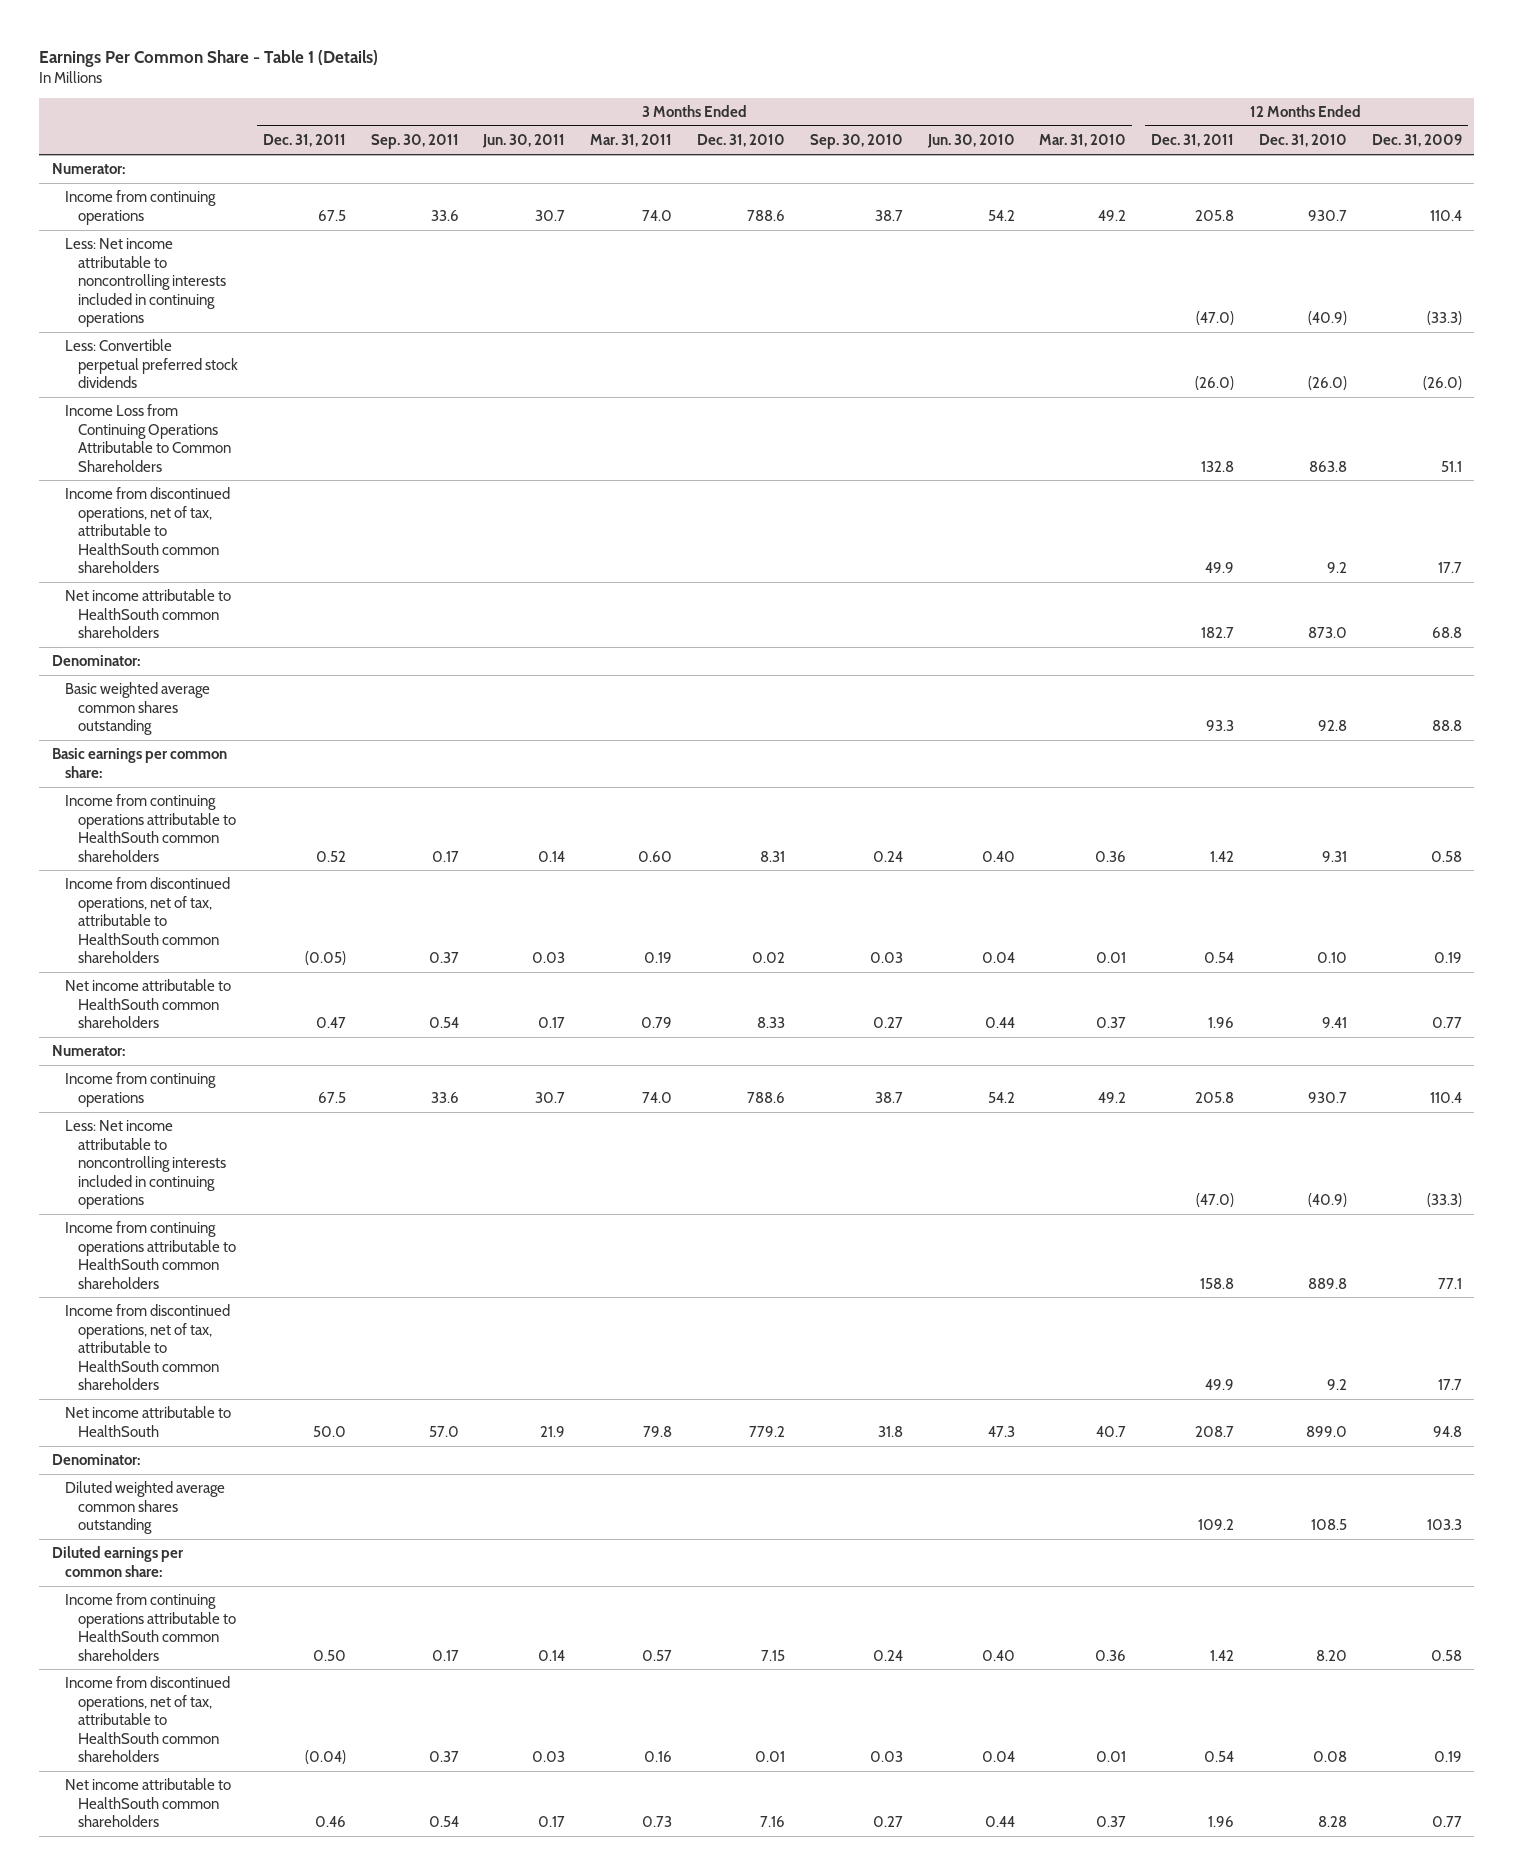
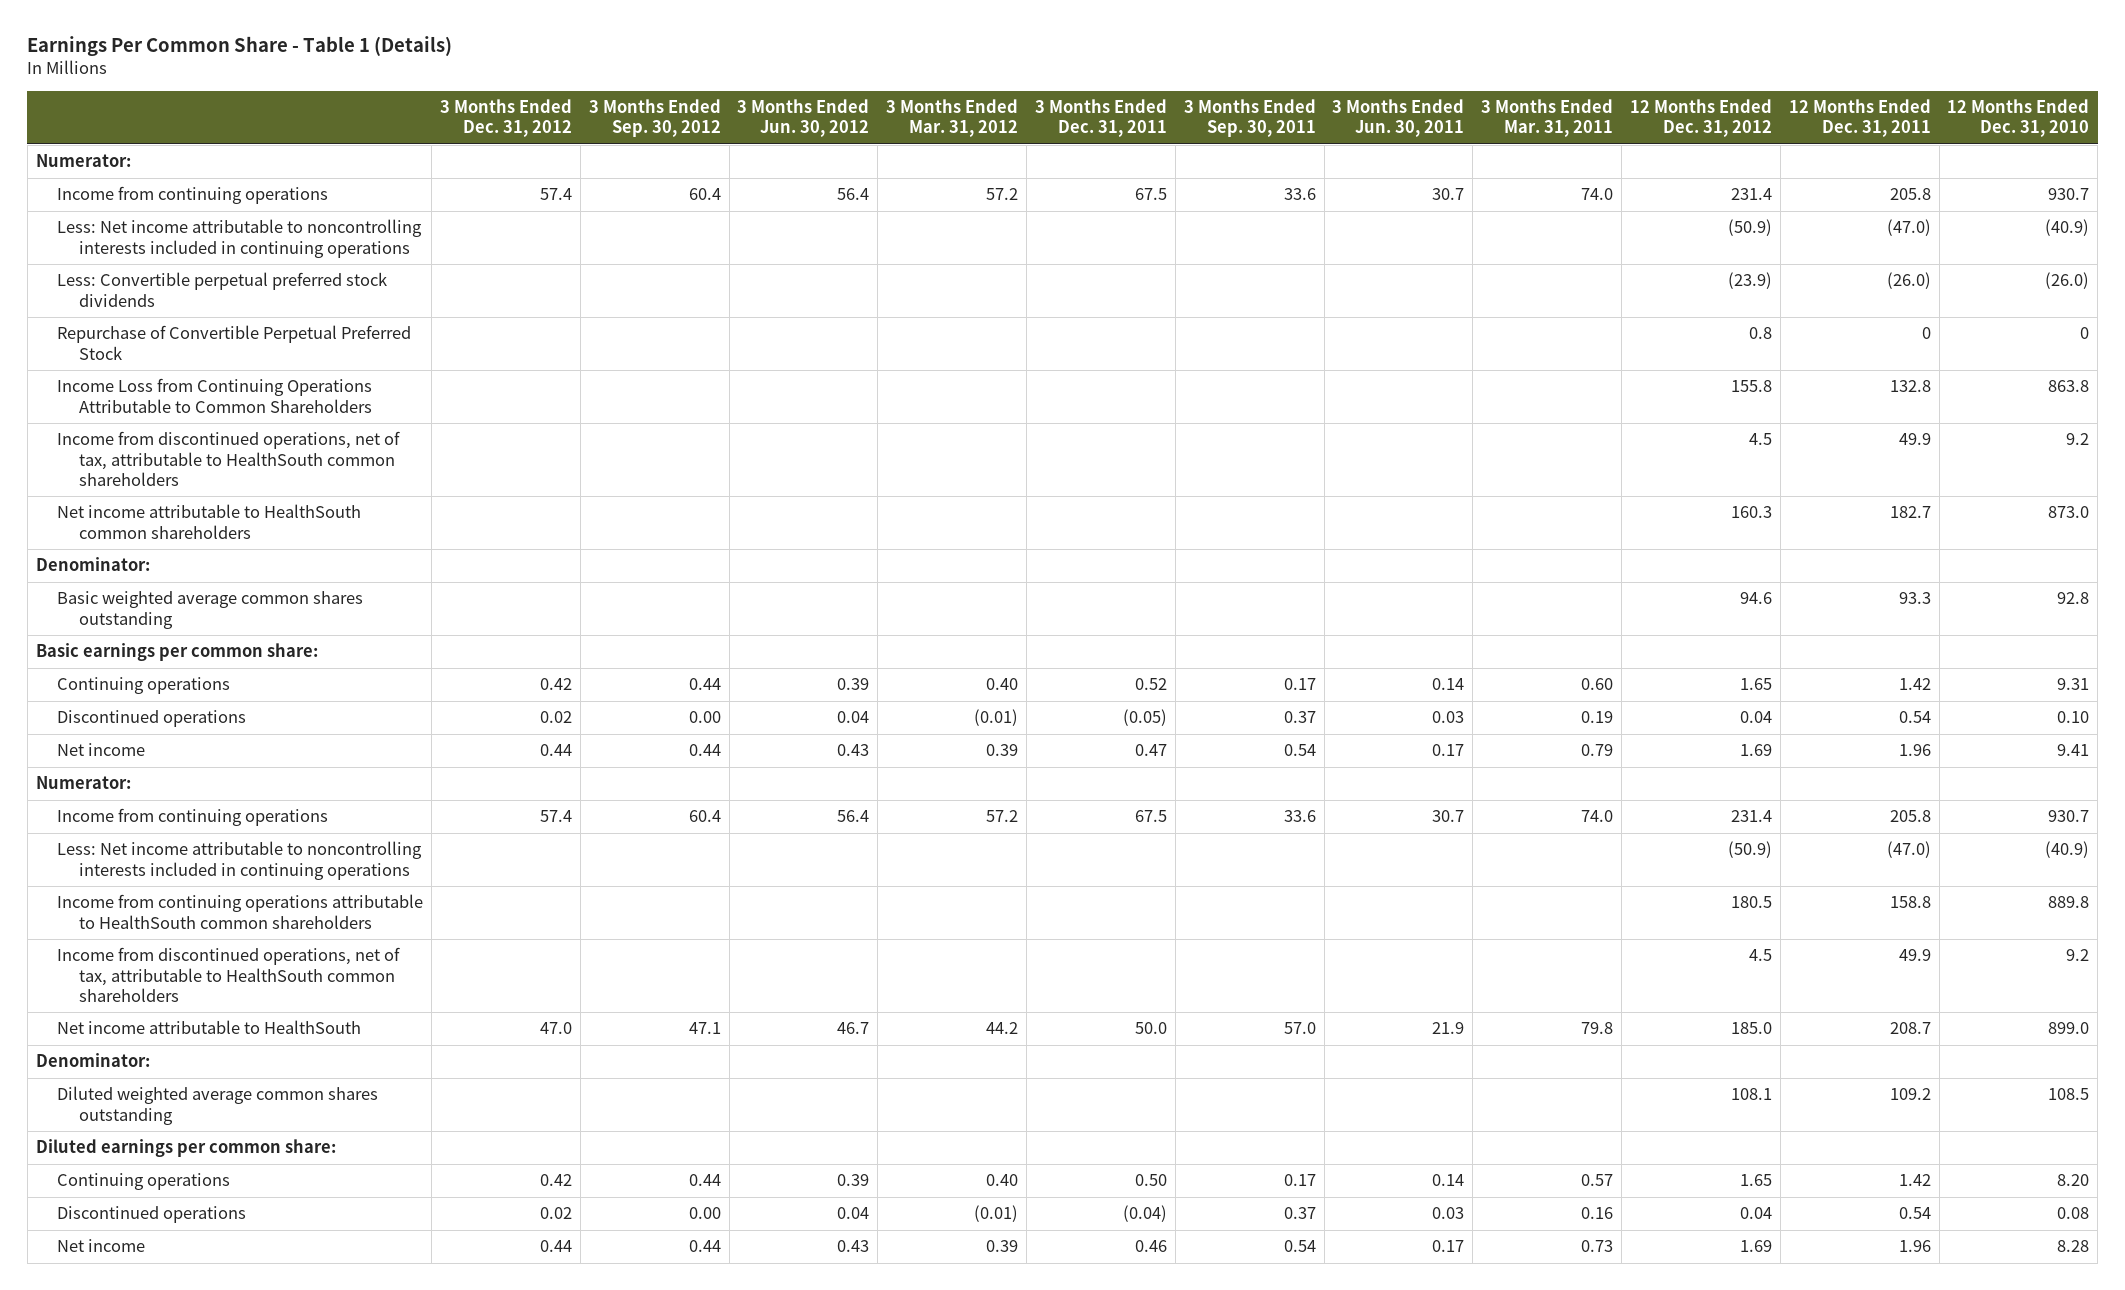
[696,134,785,148] Dec. 31, 2010 -> none
[809,134,903,150] Sep. 30, 2010 -> none
[926,134,1015,149] Jun. 30, 2010 -> none
[1039,134,1127,148] Mar. 31, 2010 -> none
[1371,134,1462,148] Dec. 31, 2009 -> none
none -> [439,98,572,138] 3 Months Ended Dec. 31, 2012
none -> [588,98,721,138] 3 Months Ended Sep. 30, 2012
none -> [737,98,870,138] 3 Months Ended Jun. 30, 2012
none -> [886,98,1019,138] 3 Months Ended Mar. 31, 2012
none -> [1629,98,1772,138] 12 Months Ended Dec. 31, 2012
none -> [57,325,412,360] Repurchase of Convertible Perpetual Preferred Stock
[64,794,237,862] Income from continuing operations attributable to HealthSouth common shareholders -> [57,677,231,695] Continuing operations
[64,877,230,963] Income from discontinued operations, net of tax, attributable to HealthSouth common shareholders -> [57,710,247,728] Discontinued operations
[64,979,231,1029] Net income attributable to HealthSouth common shareholders -> [57,743,146,757] Net income
[64,1593,237,1661] Income from continuing operations attributable to HealthSouth common shareholders -> [57,1173,231,1191] Continuing operations
[64,1676,230,1762] Income from discontinued operations, net of tax, attributable to HealthSouth common shareholders -> [57,1206,247,1224] Discontinued operations
[64,1778,231,1828] Net income attributable to HealthSouth common shareholders -> [57,1239,146,1253] Net income

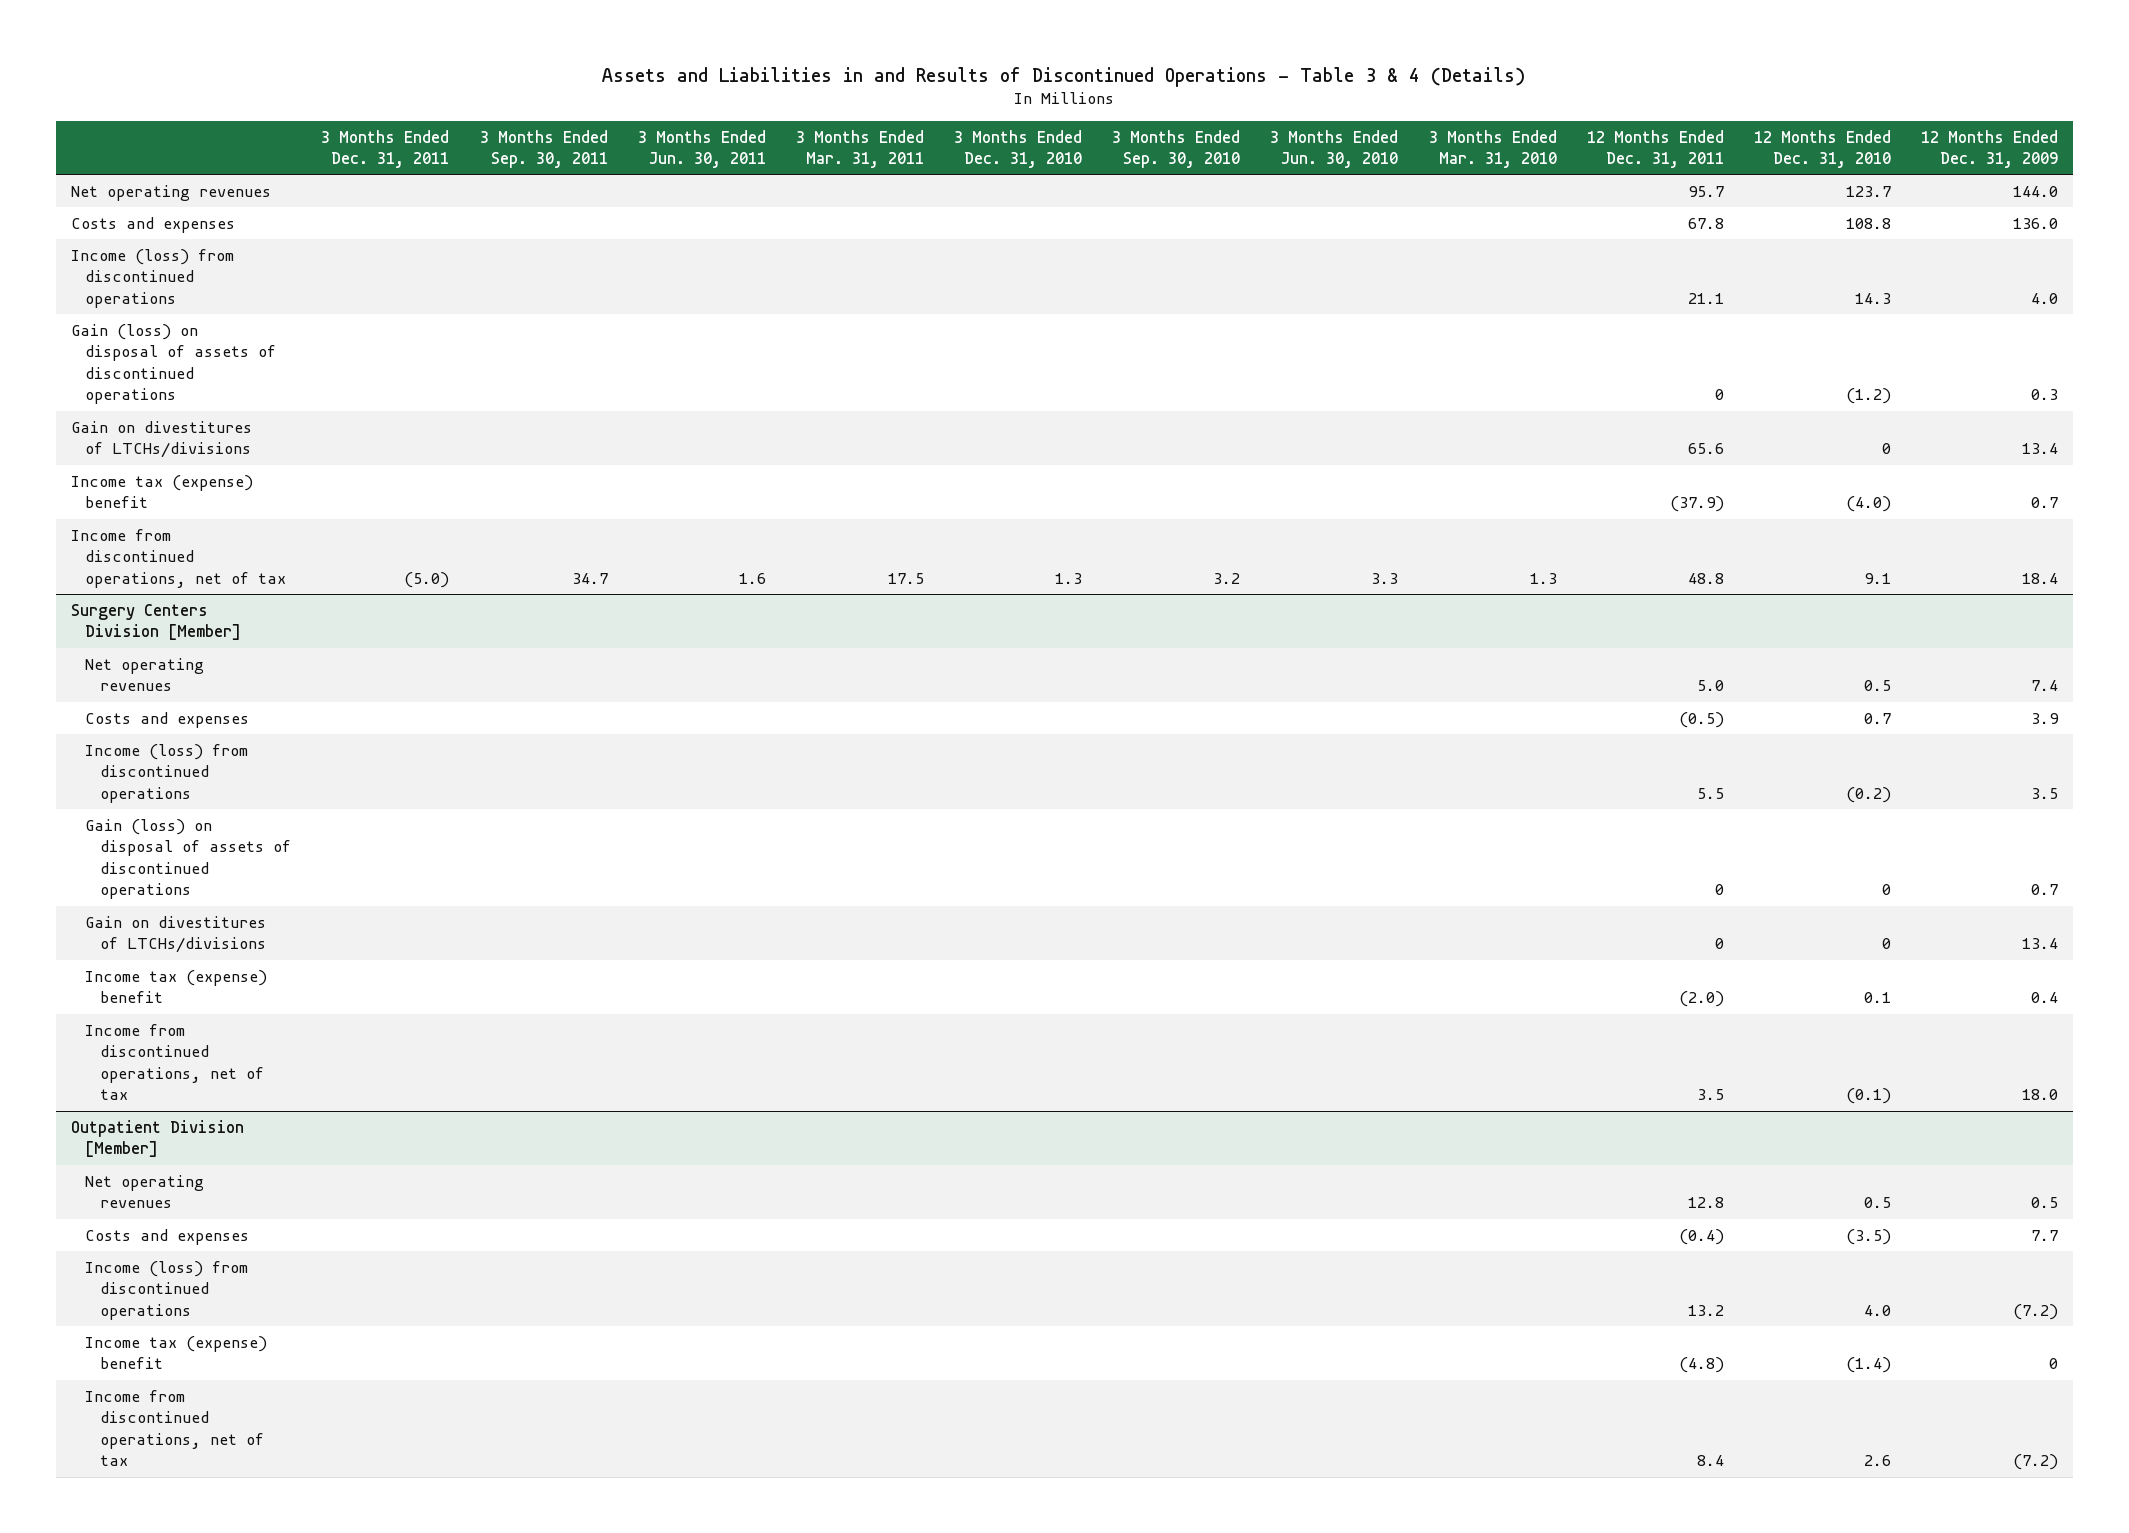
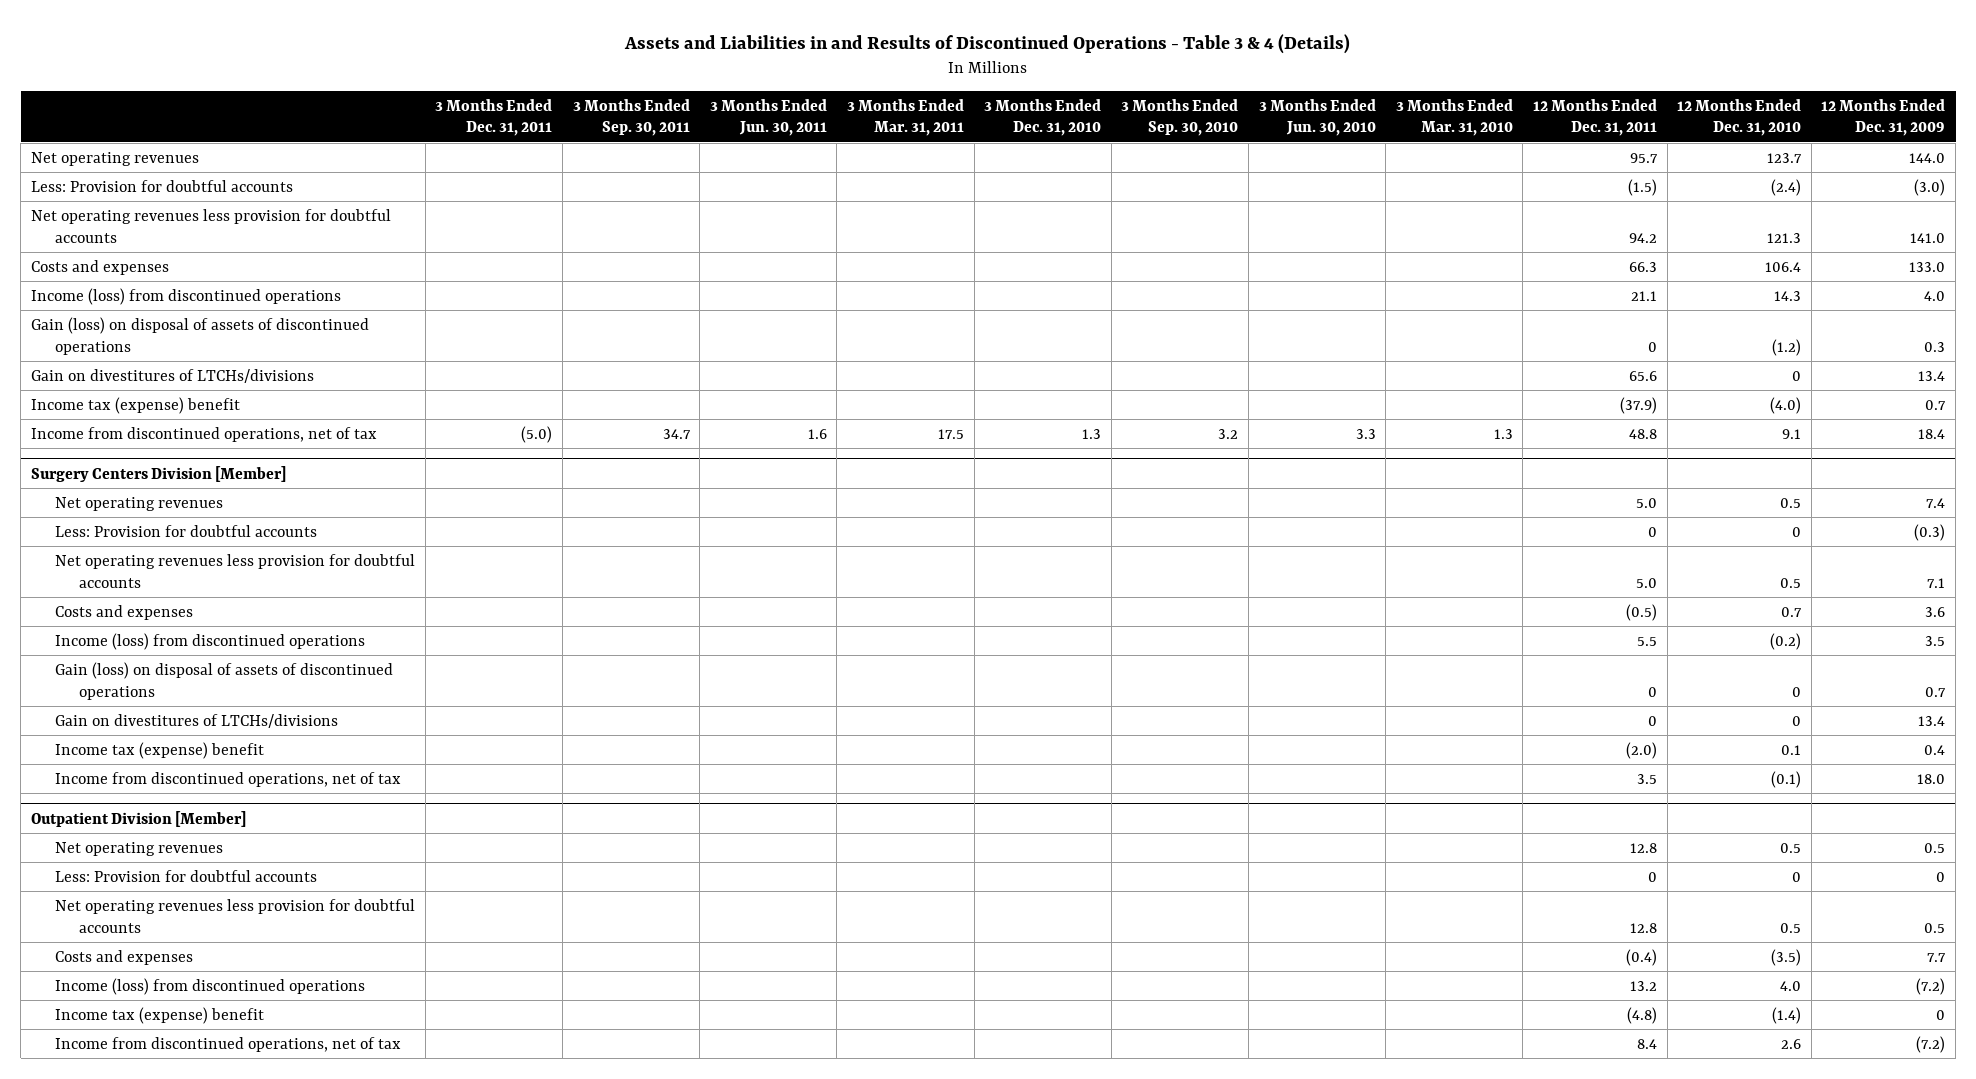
none -> [30,179,293,192] Less: Provision for doubtful accounts
none -> [30,208,391,243] Net operating revenues less provision for doubtful accounts
[1687,217,1724,229] 67.8 -> [1629,261,1658,272] 66.3
[1845,217,1891,229] 108.8 -> [1765,261,1802,272] 106.4
[2013,217,2059,229] 136.0 -> [1909,261,1946,272] 133.0
none -> [55,524,318,537] Less: Provision for doubtful accounts
none -> [55,553,416,588] Net operating revenues less provision for doubtful accounts
[2031,712,2060,724] 3.9 -> [1925,606,1946,617] 3.6
none -> [55,869,318,882] Less: Provision for doubtful accounts
none -> [55,898,416,933] Net operating revenues less provision for doubtful accounts

